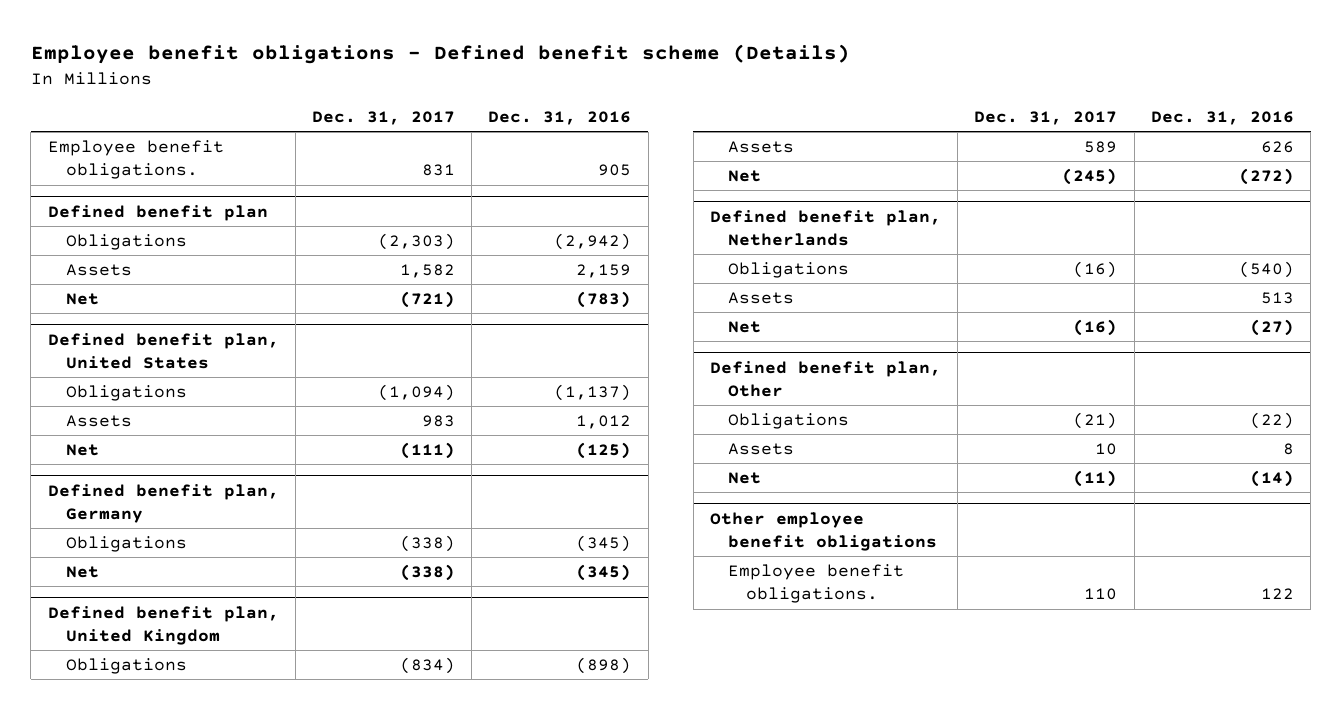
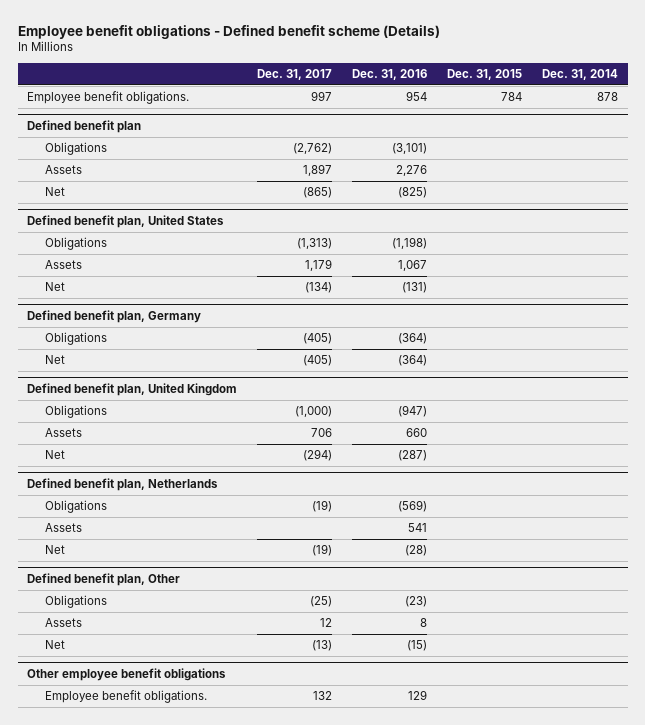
none -> [447,69,523,81] Dec. 31, 2015
none -> [541,69,618,81] Dec. 31, 2014
[422,164,456,177] 831 -> [311,91,333,102] 997
[598,164,632,177] 905 -> [406,91,428,102] 954
[378,233,456,251] (2,303) -> [293,143,333,155] (2,762)
[554,233,632,251] (2,942) -> [392,143,428,155] (3,101)
[400,264,456,279] 1,582 -> [303,164,333,177] 1,897
[576,264,632,279] 2,159 -> [396,165,428,177] 2,276
[400,291,456,309] (721) -> [303,187,333,199] (865)
[576,291,632,309] (783) -> [398,187,428,199] (825)
[378,384,456,402] (1,094) -> [297,238,333,250] (1,313)
[554,384,632,402] (1,137) -> [392,237,428,250] (1,198)
[422,415,456,428] 983 -> [305,259,333,272] 1,179
[576,415,632,430] 1,012 -> [398,260,428,272] 1,067
[400,442,456,460] (111) -> [305,282,333,294] (134)
[576,442,632,460] (125) -> [402,282,428,294] (131)
[400,535,456,553] (338) -> [303,333,333,345] (405)
[576,535,632,553] (345) -> [398,333,428,345] (364)
[400,564,456,582] (338) -> [303,355,333,367] (405)
[576,564,632,582] (345) -> [398,355,428,367] (364)
[400,657,456,675] (834) -> [295,406,333,418] (1,000)
[576,657,632,675] (898) -> [398,405,428,418] (947)
[1084,141,1118,154] 589 -> [311,428,333,438] 706
[1260,141,1294,154] 626 -> [406,428,428,438] 660
[1062,168,1118,186] (245) -> [303,449,333,462] (294)
[1238,168,1294,186] (272) -> [398,450,428,462] (287)
[1073,261,1118,279] (16) -> [312,500,333,513] (19)
[1238,261,1294,279] (540) -> [398,500,428,513] (569)
[1260,292,1294,305] 513 -> [408,523,428,533] 541
[1073,319,1118,337] (16) -> [312,544,333,557] (19)
[1249,319,1294,337] (27) -> [405,545,428,557] (28)
[1073,412,1118,430] (21) -> [310,596,333,608] (25)
[1249,412,1294,430] (22) -> [405,596,428,608] (23)
[1095,443,1118,456] 10 -> [320,618,333,628] 12
[1073,470,1118,488] (11) -> [312,640,333,652] (13)
[1249,470,1294,488] (14) -> [407,640,428,652] (15)
[1084,588,1118,601] 110 -> [313,691,333,701] 132
[1260,588,1294,600] 122 -> [408,690,428,701] 129

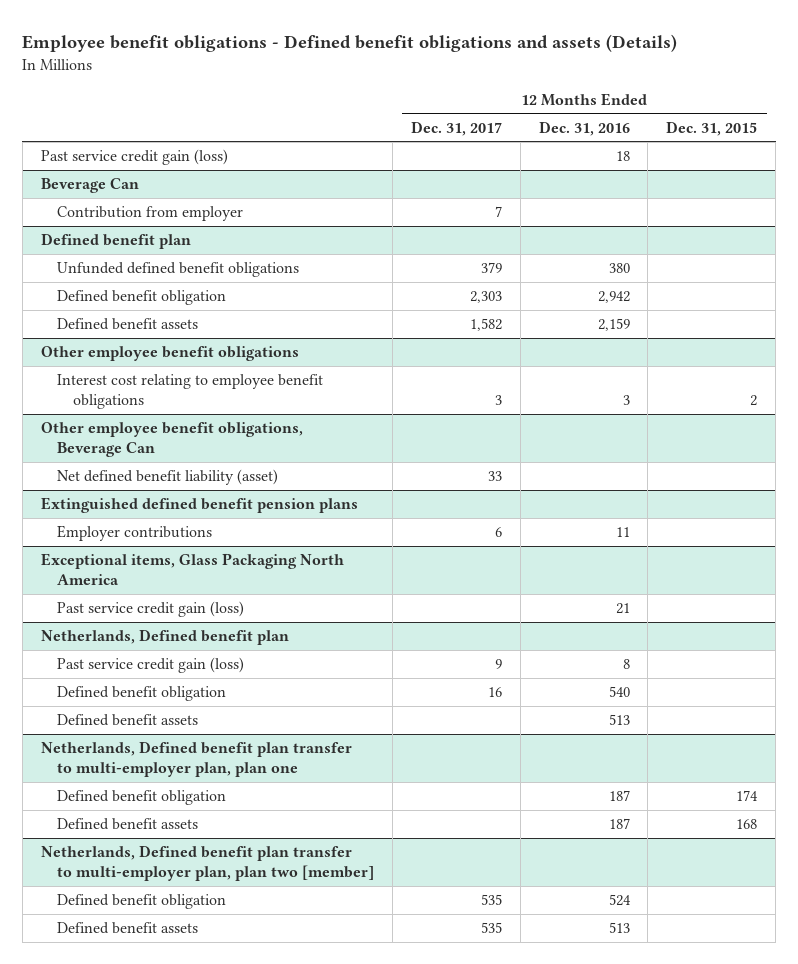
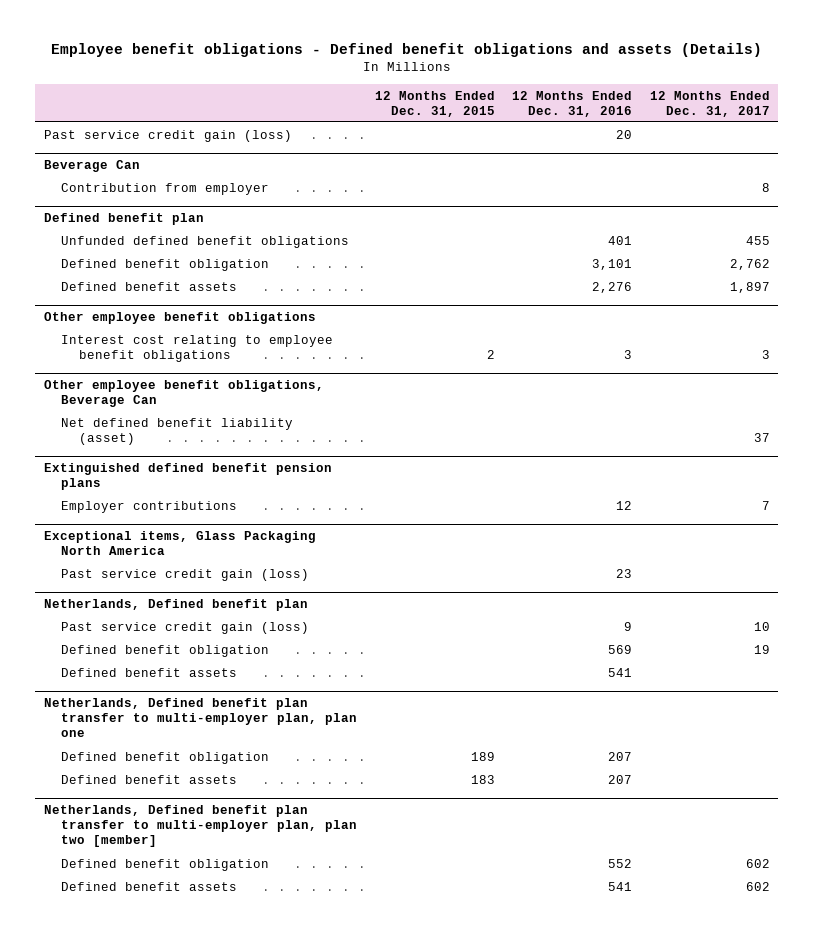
[615,151,630,162] 18 -> [616,129,633,139] 20
[494,206,502,218] 7 -> [761,182,770,192] 8
[480,262,502,274] 379 -> [745,235,770,245] 455
[608,263,630,274] 380 -> [608,235,633,245] 401
[469,291,502,304] 2,303 -> [729,258,770,270] 2,762
[597,291,630,304] 2,942 -> [592,258,633,270] 3,101
[469,318,502,332] 1,582 -> [729,281,770,293] 1,897
[597,318,630,332] 2,159 -> [592,281,633,293] 2,276
[487,471,502,482] 33 -> [753,432,770,442] 37
[494,527,502,538] 6 -> [761,500,770,510] 7
[615,527,630,538] 11 -> [616,500,633,510] 12
[615,603,630,615] 21 -> [616,568,633,578] 23
[494,659,502,670] 9 -> [753,621,770,631] 10
[622,659,630,670] 8 -> [624,621,633,631] 9
[487,687,502,698] 16 -> [753,644,770,654] 19
[608,686,630,698] 540 -> [608,644,633,654] 569
[608,714,630,726] 513 -> [608,667,633,677] 541
[608,790,630,802] 187 -> [608,751,633,761] 207
[736,790,759,802] 174 -> [470,751,495,761] 189
[608,818,630,830] 187 -> [608,774,633,784] 207
[736,819,758,830] 168 -> [470,774,495,784] 183
[480,894,502,906] 535 -> [745,858,770,868] 602
[608,894,631,907] 524 -> [608,858,633,868] 552
[480,922,502,934] 535 -> [745,881,770,891] 602
[608,922,630,934] 513 -> [608,881,633,891] 541

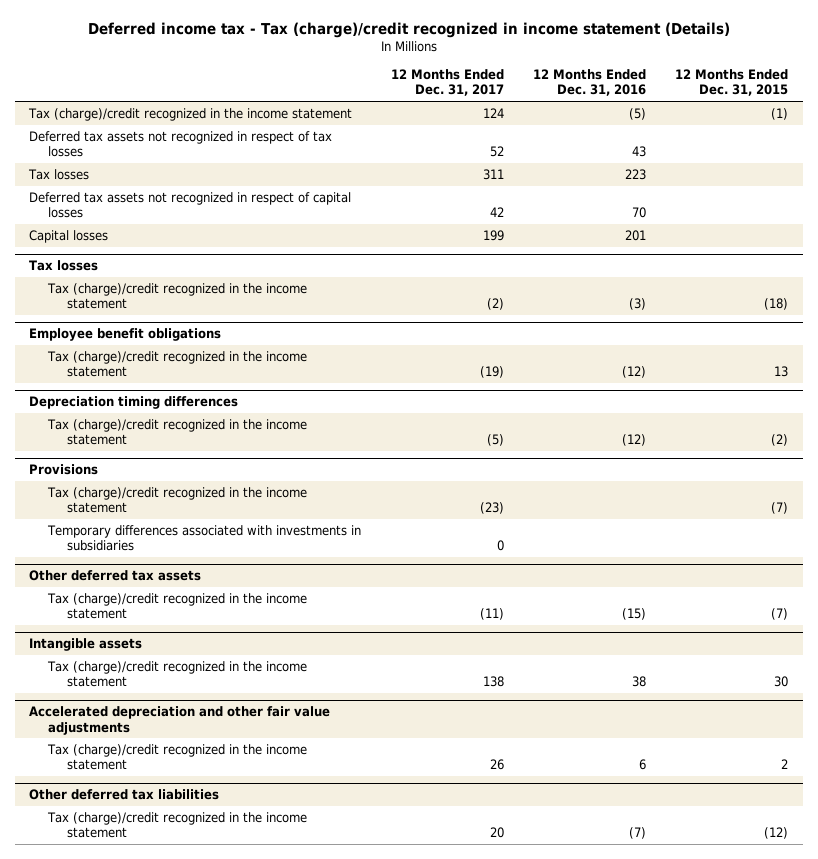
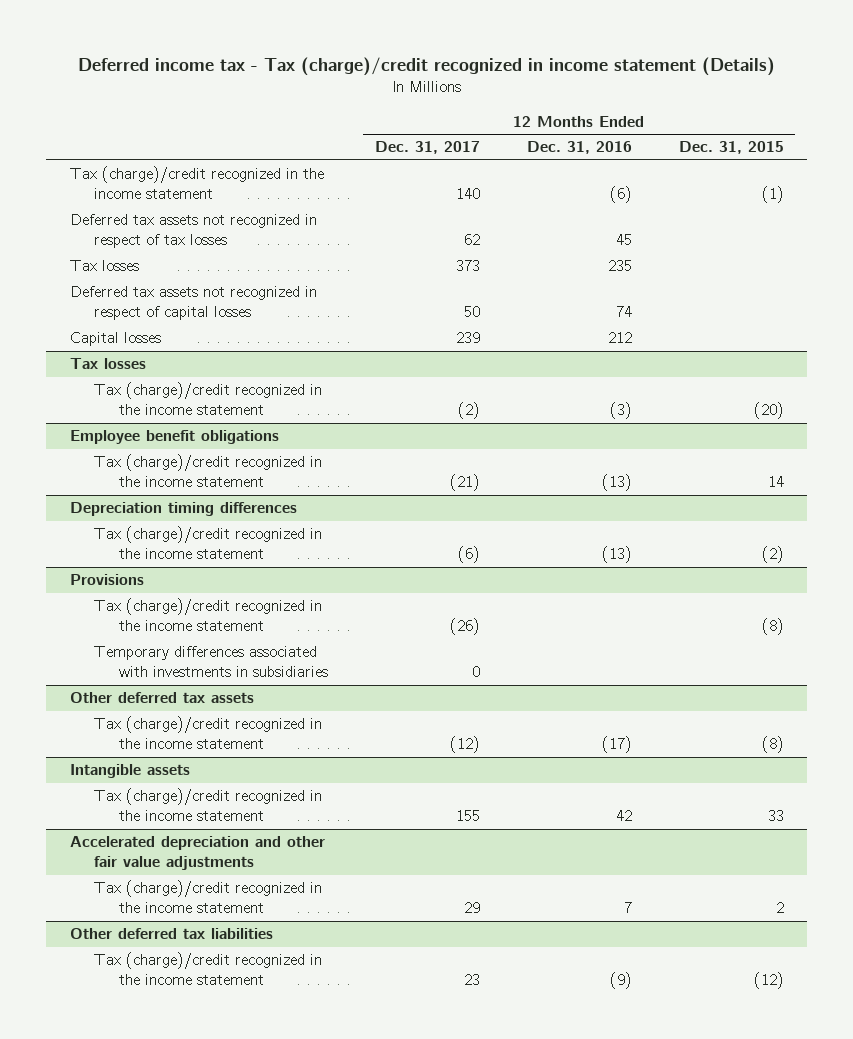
[482,107,504,118] 124 -> [455,188,480,200] 140
[628,107,646,120] (5) -> [609,186,632,204] (6)
[489,146,504,158] 52 -> [463,234,480,246] 62
[631,146,646,158] 43 -> [615,234,632,246] 45
[482,168,504,180] 311 -> [455,260,480,272] 373
[624,168,646,180] 223 -> [607,260,632,272] 235
[489,207,504,218] 42 -> [463,306,480,318] 50
[631,207,646,219] 70 -> [615,306,632,318] 74
[482,229,504,241] 199 -> [455,332,480,344] 239
[624,229,646,241] 201 -> [607,332,632,344] 212
[764,298,789,311] (18) -> [753,402,784,420] (20)
[479,366,504,379] (19) -> [449,474,480,492] (21)
[621,366,646,379] (12) -> [601,474,632,492] (13)
[774,366,789,378] 13 -> [767,476,784,488] 14
[486,434,504,447] (5) -> [457,546,480,564] (6)
[621,434,646,447] (12) -> [601,546,632,564] (13)
[479,502,504,515] (23) -> [449,618,480,636] (26)
[771,502,789,515] (7) -> [761,618,784,636] (8)
[479,608,504,621] (11) -> [449,736,480,754] (12)
[621,608,646,621] (15) -> [601,736,632,754] (17)
[771,608,789,621] (7) -> [761,736,784,754] (8)
[482,676,504,688] 138 -> [455,810,480,822] 155
[631,676,646,688] 38 -> [615,810,632,822] 42
[774,676,789,688] 30 -> [767,810,784,822] 33
[489,759,504,771] 26 -> [463,902,480,914] 29
[638,759,646,771] 6 -> [623,902,632,914] 7
[489,827,504,839] 20 -> [463,974,480,986] 23
[628,827,646,840] (7) -> [609,972,632,990] (9)

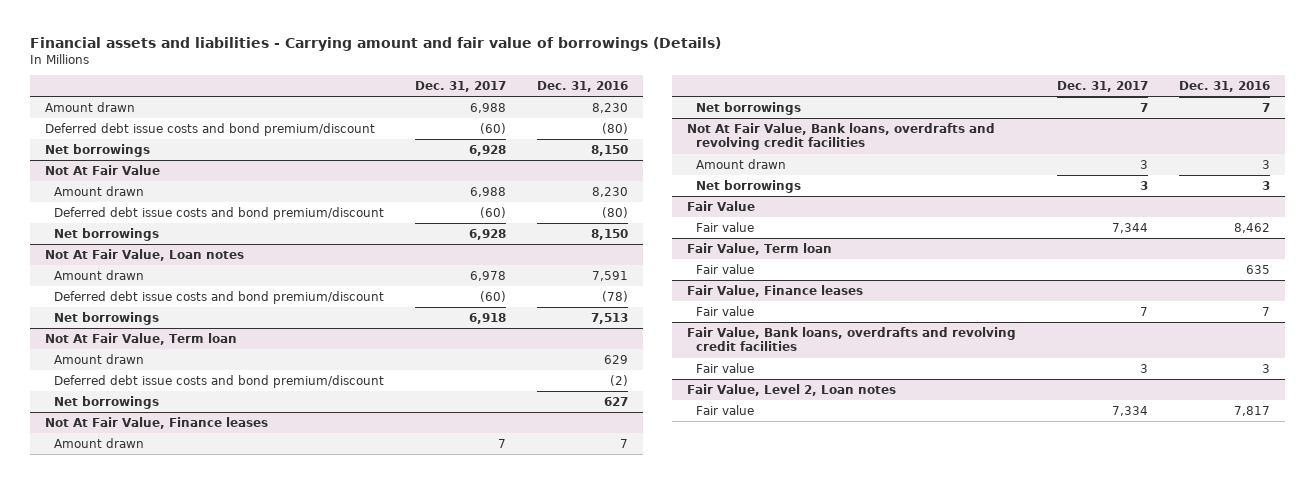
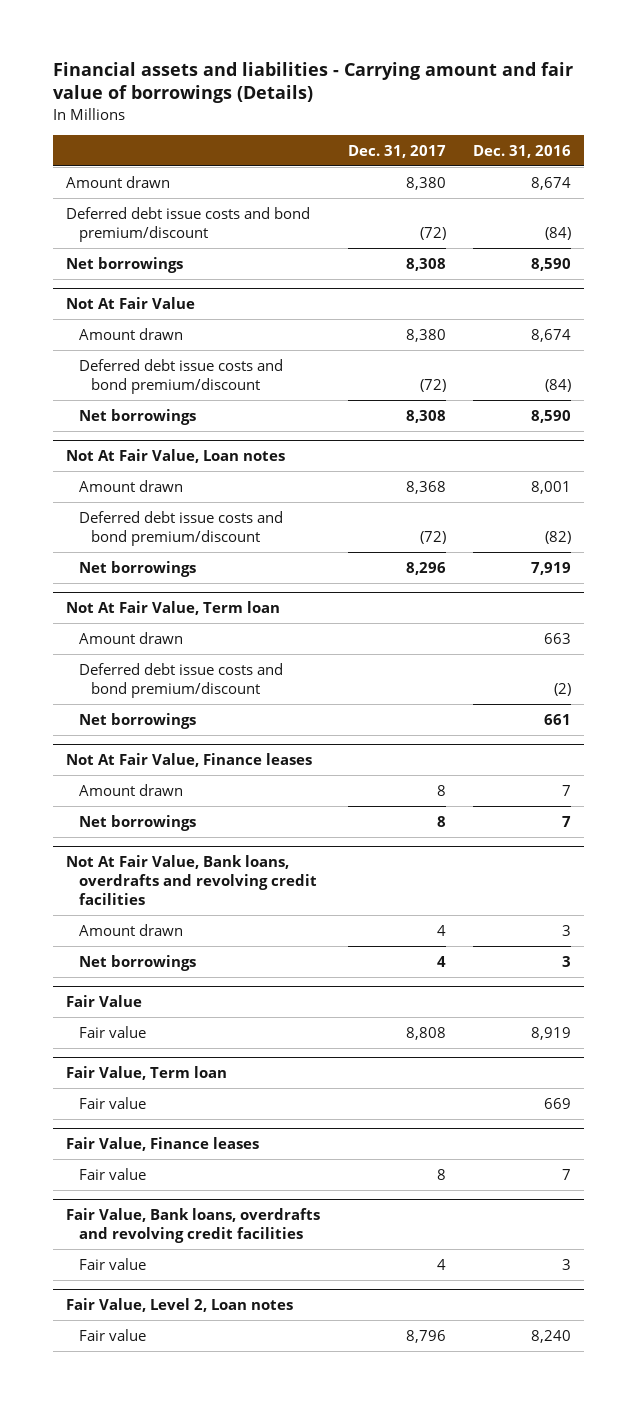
[469,102,506,113] 6,988 -> [405,176,446,190] 8,380
[591,102,628,113] 8,230 -> [530,176,571,190] 8,674
[479,122,506,134] (60) -> [419,226,446,240] (72)
[601,122,628,134] (80) -> [544,226,571,240] (84)
[468,144,506,156] 6,928 -> [405,257,446,271] 8,308
[590,144,628,156] 8,150 -> [530,257,571,271] 8,590
[469,186,506,197] 6,988 -> [405,328,446,342] 8,380
[591,186,628,197] 8,230 -> [530,328,571,342] 8,674
[479,206,506,218] (60) -> [419,378,446,392] (72)
[601,206,628,218] (80) -> [544,378,571,392] (84)
[468,228,506,240] 6,928 -> [405,409,446,423] 8,308
[590,228,628,240] 8,150 -> [530,409,571,423] 8,590
[469,270,506,281] 6,978 -> [405,480,446,494] 8,368
[591,270,628,281] 7,591 -> [530,480,571,494] 8,001
[479,290,506,302] (60) -> [419,530,446,544] (72)
[601,290,628,302] (78) -> [544,530,571,544] (82)
[468,312,506,324] 6,918 -> [405,561,446,575] 8,296
[590,312,628,324] 7,513 -> [530,561,571,575] 7,919
[603,354,628,364] 629 -> [543,632,571,644] 663
[603,396,628,406] 627 -> [543,713,571,725] 661
[497,438,506,448] 7 -> [436,784,446,796] 8
[1139,102,1148,112] 7 -> [436,815,446,827] 8
[1139,159,1148,169] 3 -> [436,924,446,936] 4
[1139,180,1148,190] 3 -> [436,955,446,967] 4
[1111,222,1148,233] 7,344 -> [405,1026,446,1040] 8,808
[1233,222,1270,233] 8,462 -> [530,1026,571,1040] 8,919
[1245,264,1270,274] 635 -> [543,1097,571,1109] 669
[1139,306,1148,316] 7 -> [436,1168,446,1180] 8
[1139,363,1148,373] 3 -> [436,1258,446,1270] 4
[1111,405,1148,416] 7,334 -> [405,1329,446,1343] 8,796
[1233,405,1270,416] 7,817 -> [530,1329,571,1343] 8,240

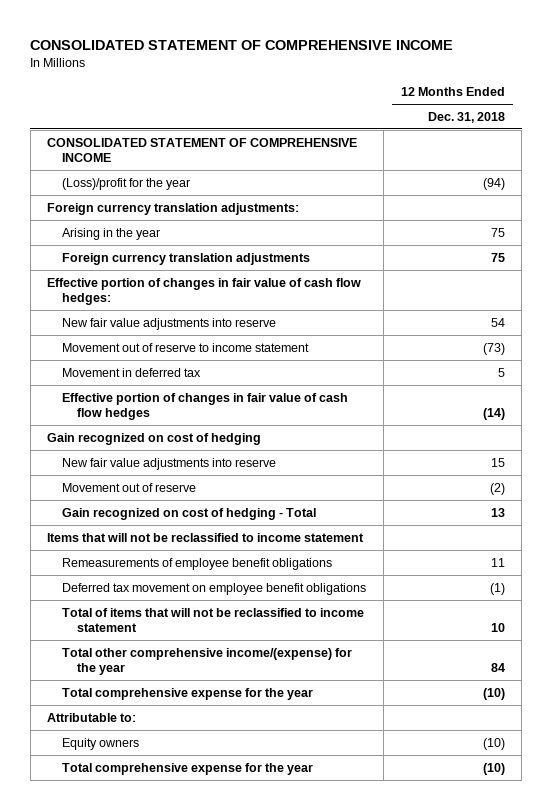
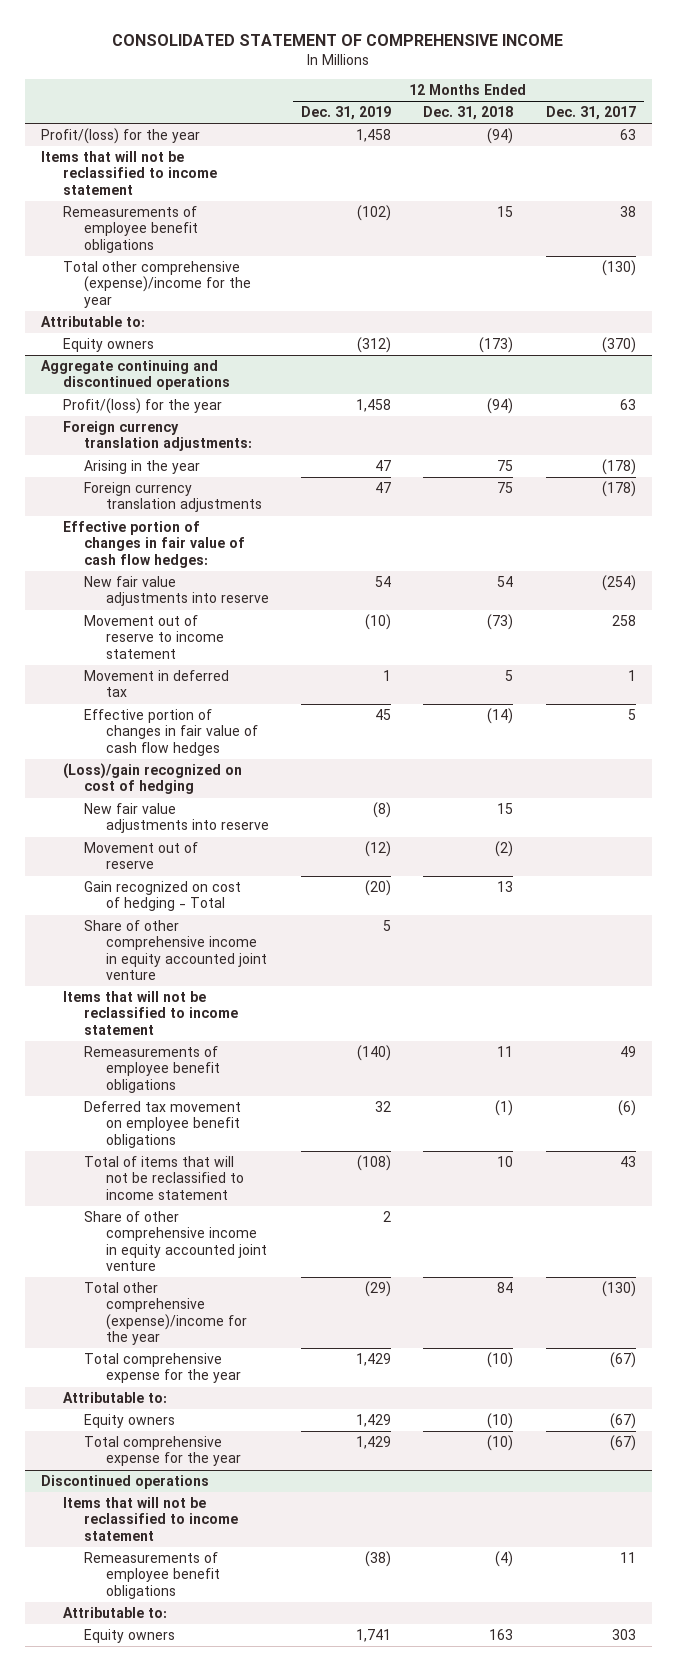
none -> [301,106,392,121] Dec. 31, 2019
none -> [545,106,636,121] Dec. 31, 2017
[47,137,358,162] CONSOLIDATED STATEMENT OF COMPREHENSIVE INCOME -> none
[62,177,191,190] (Loss)/profit for the year -> [41,128,201,145] Profit/(loss) for the year
none -> [41,151,217,195] Items that will not be reclassified to income statement
none -> [62,206,199,253] Remeasurements of employee benefit obligations
none -> [62,261,252,308] Total other comprehensive (expense)/income for the year
none -> [41,316,146,328] Attributable to:
none -> [62,338,154,353] Equity owners
none -> [41,360,230,391] Aggregate continuing and discontinued operations
none -> [62,398,222,415] Profit/(loss) for the year
[47,432,262,445] Gain recognized on cost of hedging -> [62,763,242,795] (Loss)/gain recognized on cost of hedging
none -> [84,920,267,981] Share of other comprehensive income in equity accounted joint venture
none -> [84,1211,267,1272] Share of other comprehensive income in equity accounted joint venture
[62,647,353,675] Total other comprehensive income/(expense) for the year -> [84,1282,247,1346] Total other comprehensive (expense)/income for the year
none -> [41,1475,210,1490] Discontinued operations
none -> [62,1497,239,1541] Items that will not be reclassified to income statement
none -> [84,1552,220,1599] Remeasurements of employee benefit obligations
none -> [62,1607,167,1619] Attributable to:
none -> [84,1629,176,1644] Equity owners

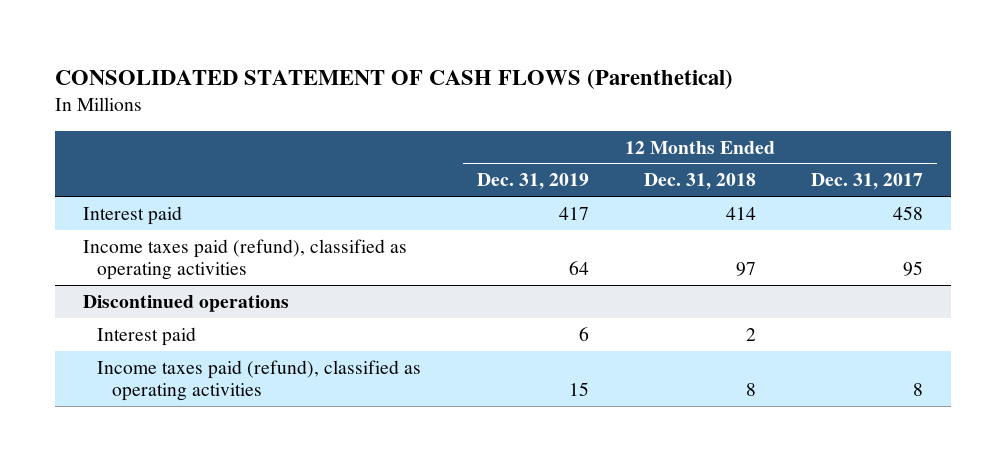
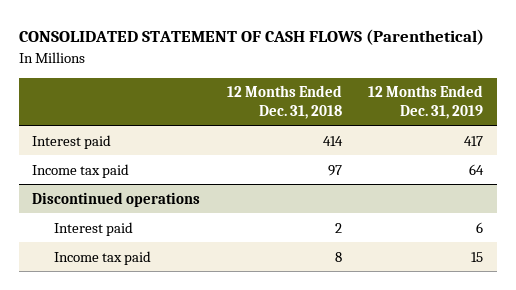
[811,173,924,191] Dec. 31, 2017 -> none
[82,238,407,281] Income taxes paid (refund), classified as operating activities -> [32,163,130,178] Income tax paid
[97,359,422,402] Income taxes paid (refund), classified as operating activities -> [54,250,152,265] Income tax paid

